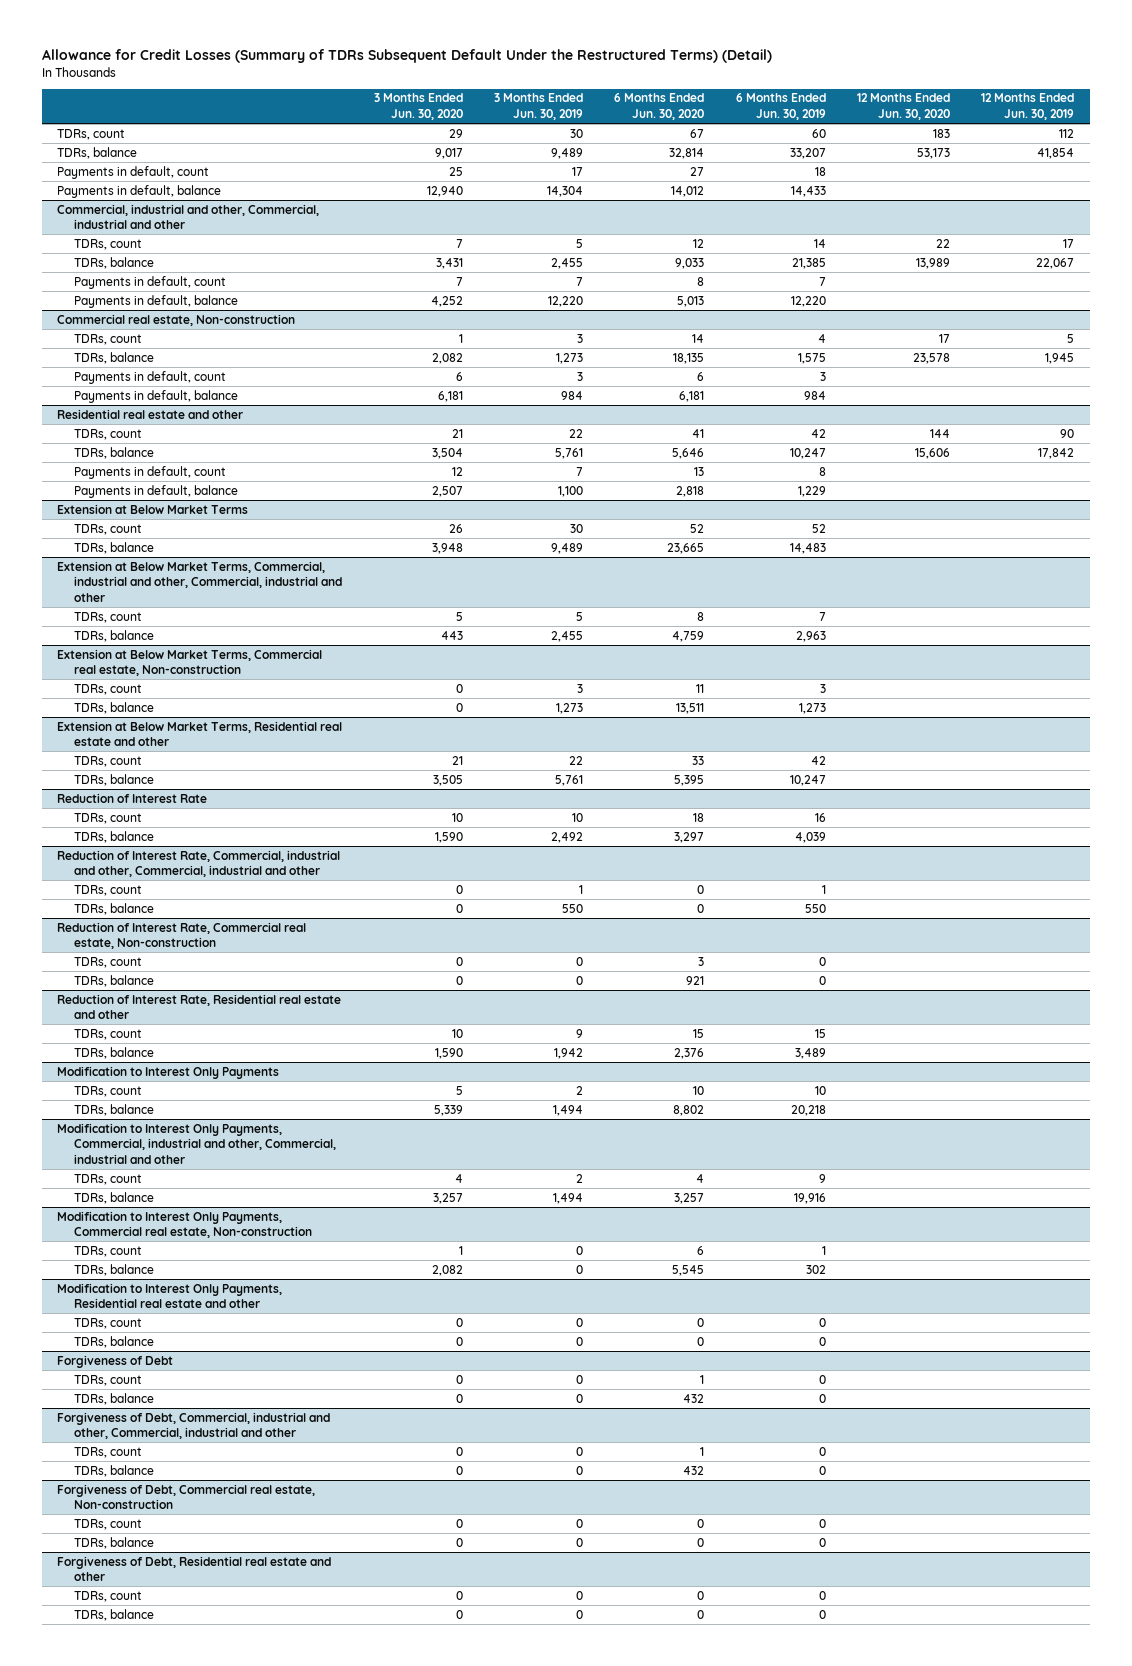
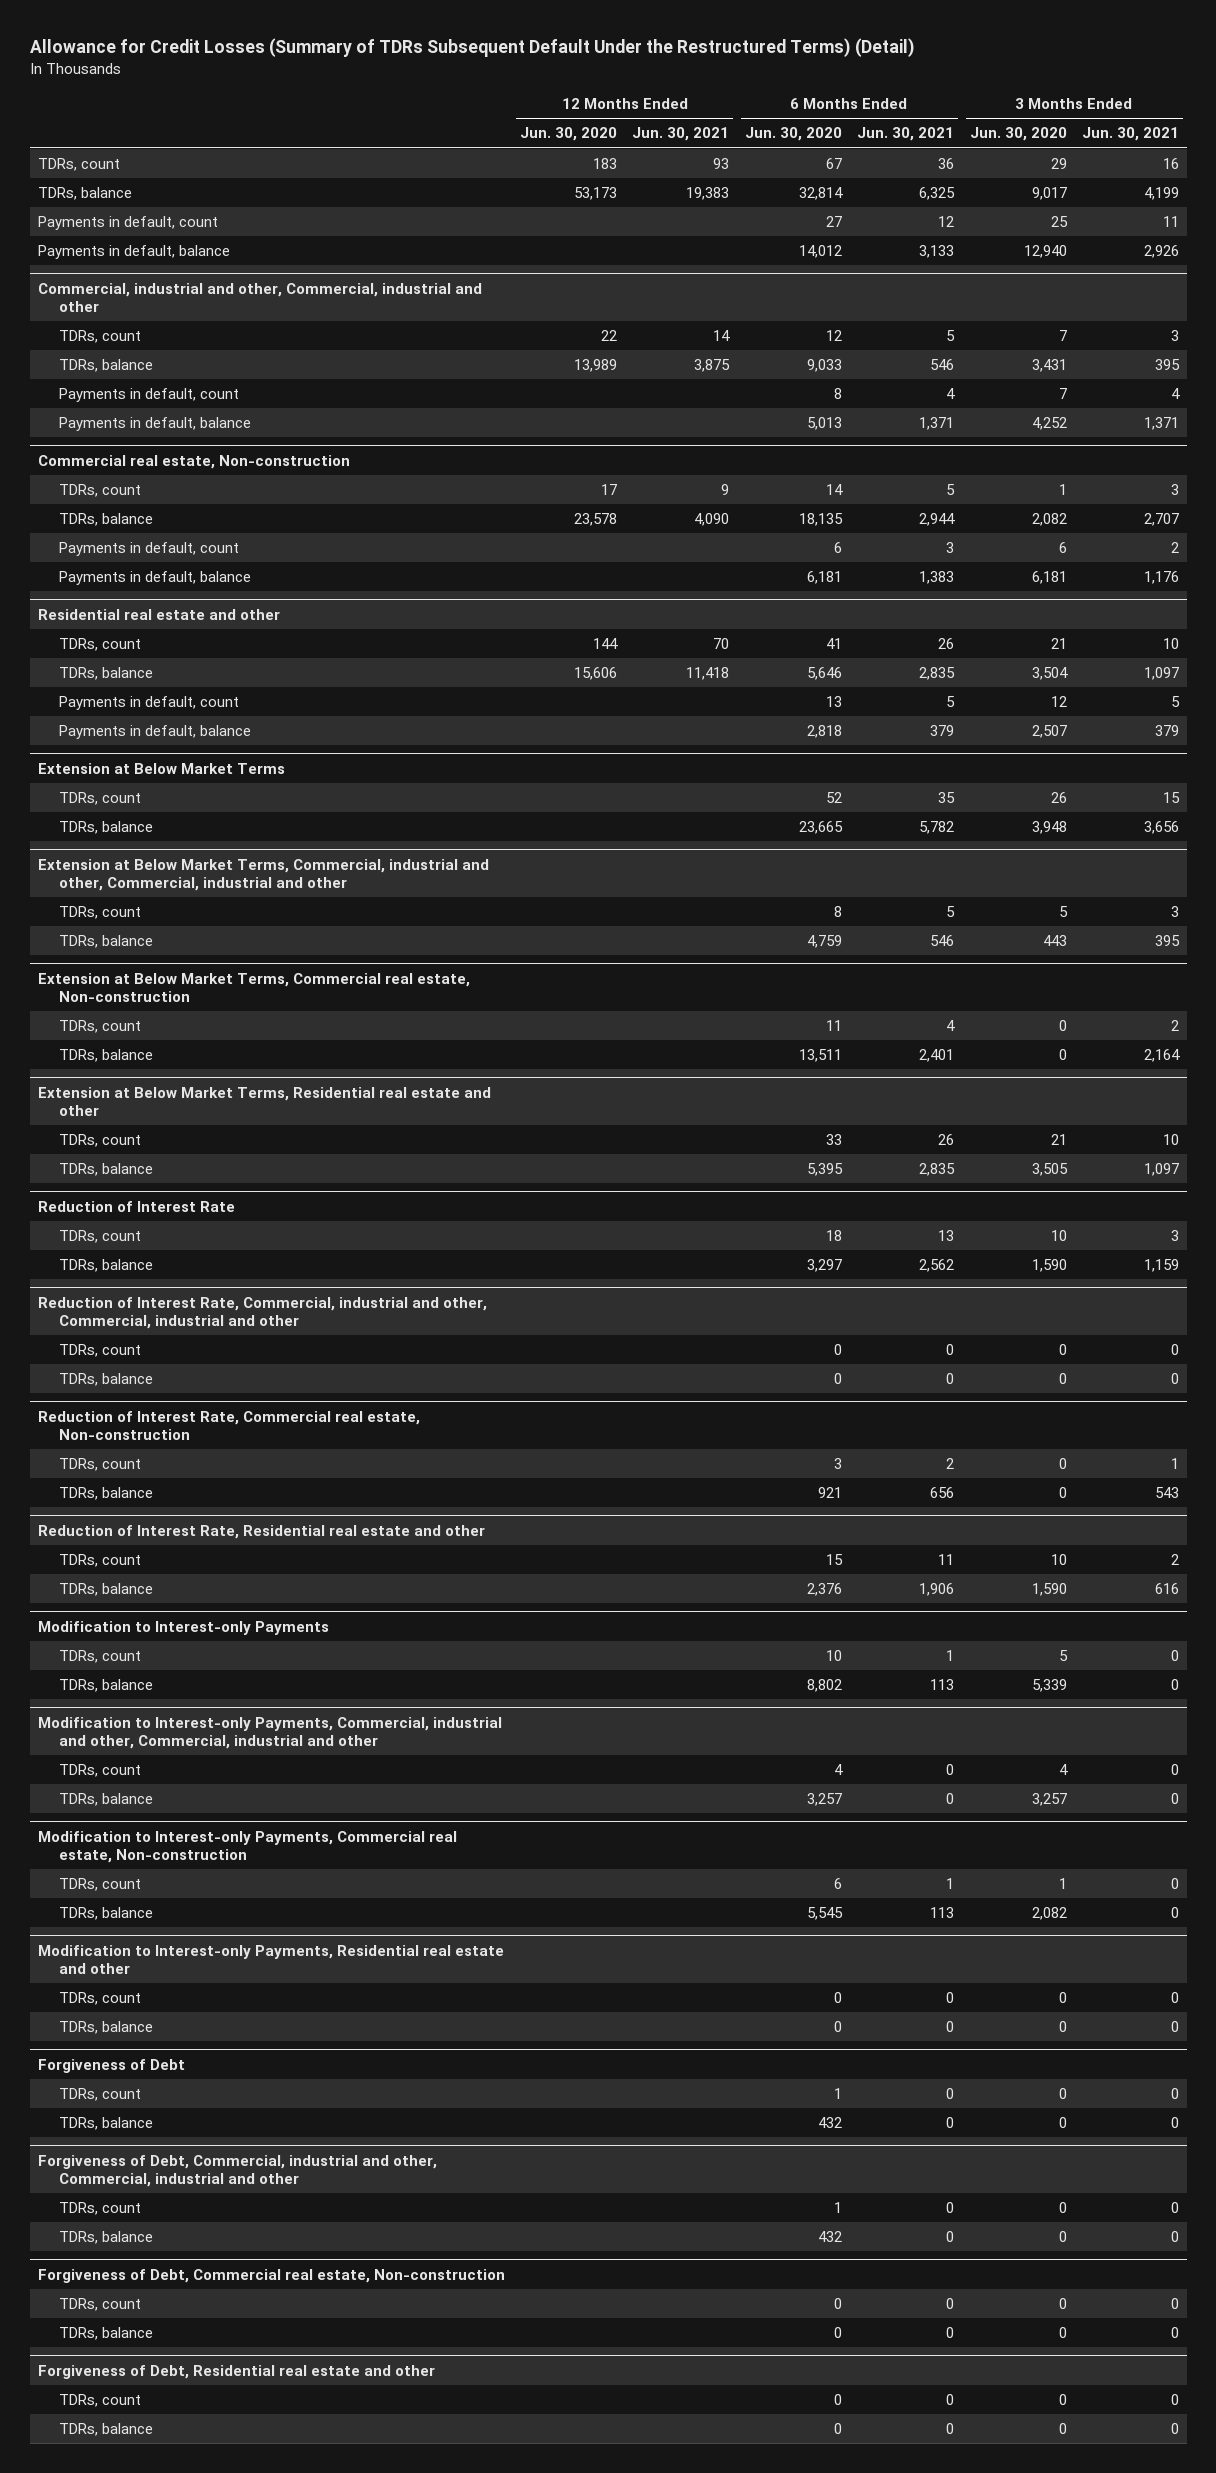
[493,93,583,121] 3 Months Ended Jun. 30, 2019 -> none
[735,93,826,121] 6 Months Ended Jun. 30, 2019 -> none
[981,93,1075,121] 12 Months Ended Jun. 30, 2019 -> none
none -> [632,127,730,142] Jun. 30, 2021
none -> [857,127,955,142] Jun. 30, 2021
none -> [1081,127,1179,142] Jun. 30, 2021
[57,1065,280,1079] Modification to Interest Only Payments -> [37,1621,329,1636] Modification to Interest-only Payments
[57,1122,337,1164] Modification to Interest Only Payments, Commercial, industrial and other, Commercial, industrial and other -> [37,1717,502,1750] Modification to Interest-only Payments, Commercial, industrial and other, Commercial, industrial and other
[57,1210,313,1239] Modification to Interest Only Payments, Commercial real estate, Non-construction -> [37,1831,457,1864] Modification to Interest-only Payments, Commercial real estate, Non-construction
[57,1282,283,1309] Modification to Interest Only Payments, Residential real estate and other -> [37,1945,504,1975] Modification to Interest-only Payments, Residential real estate and other

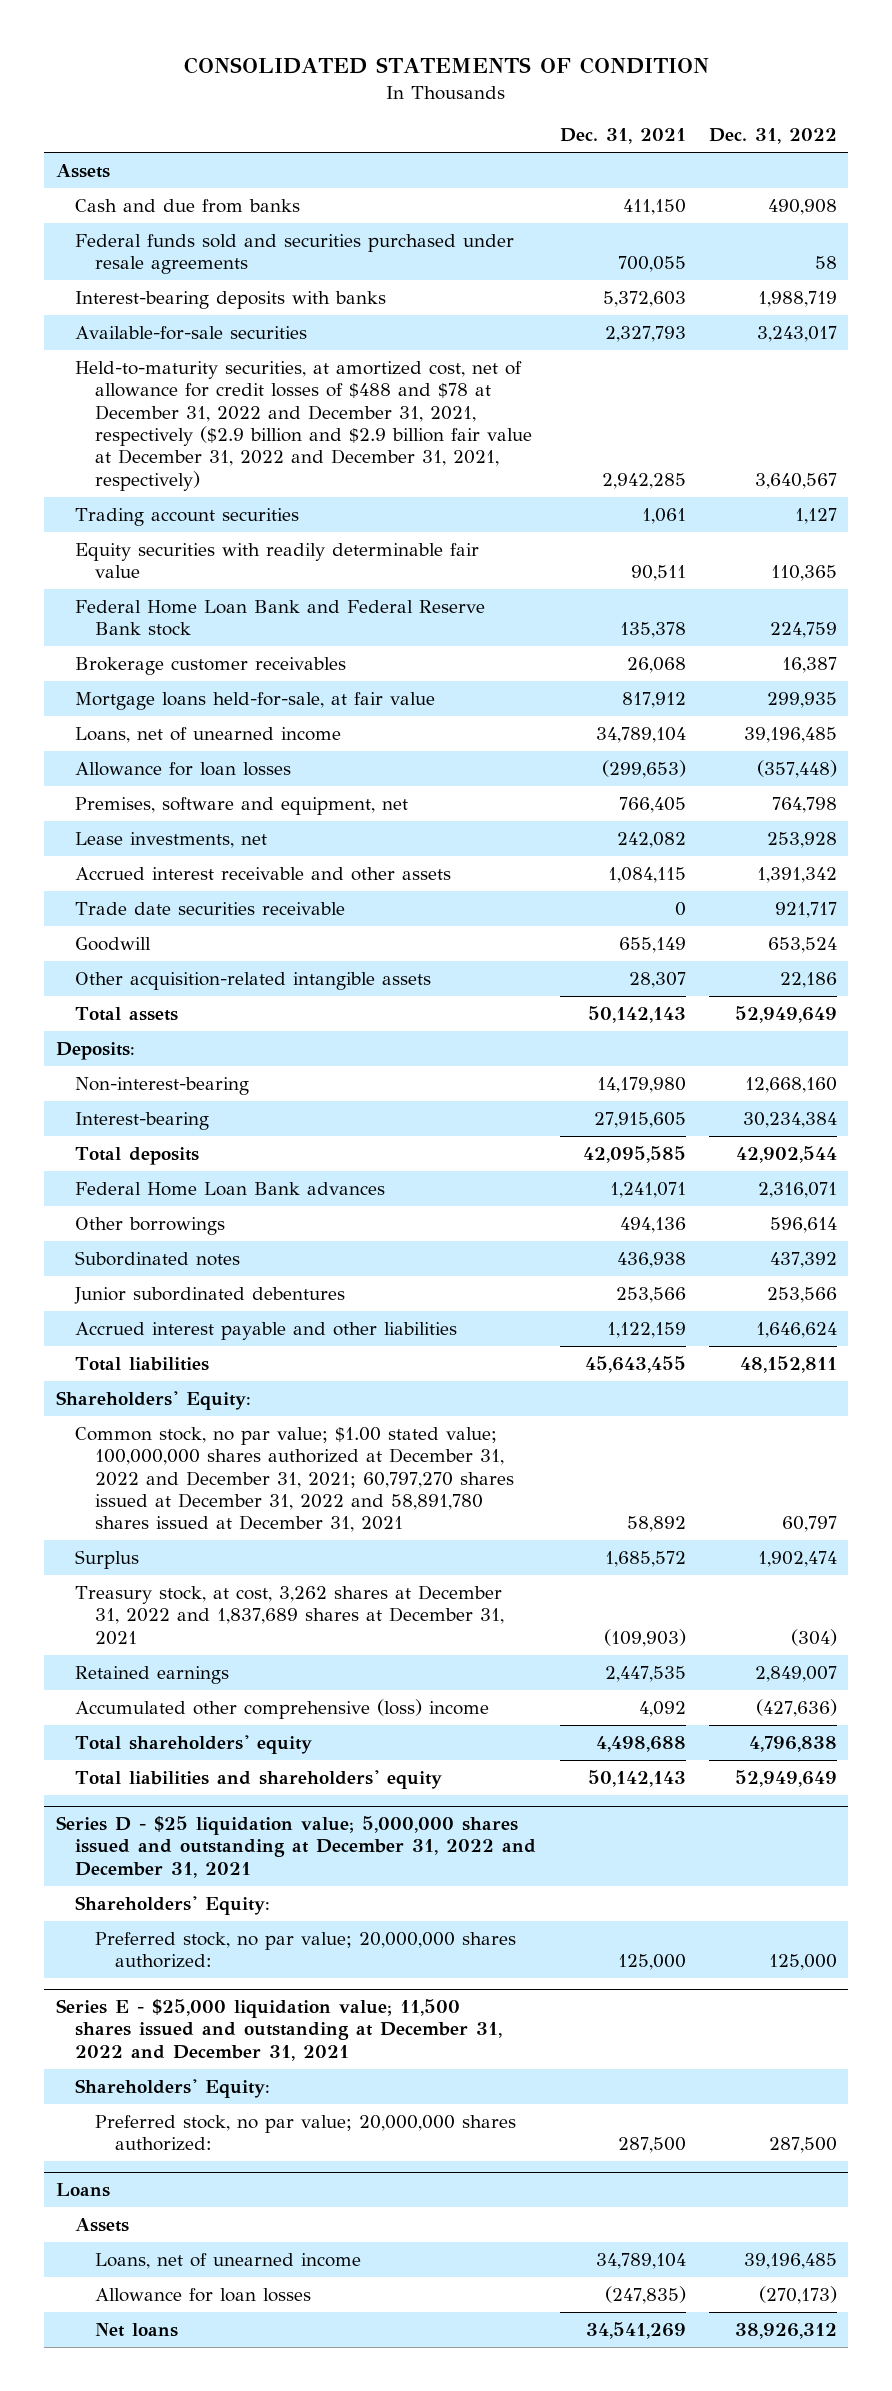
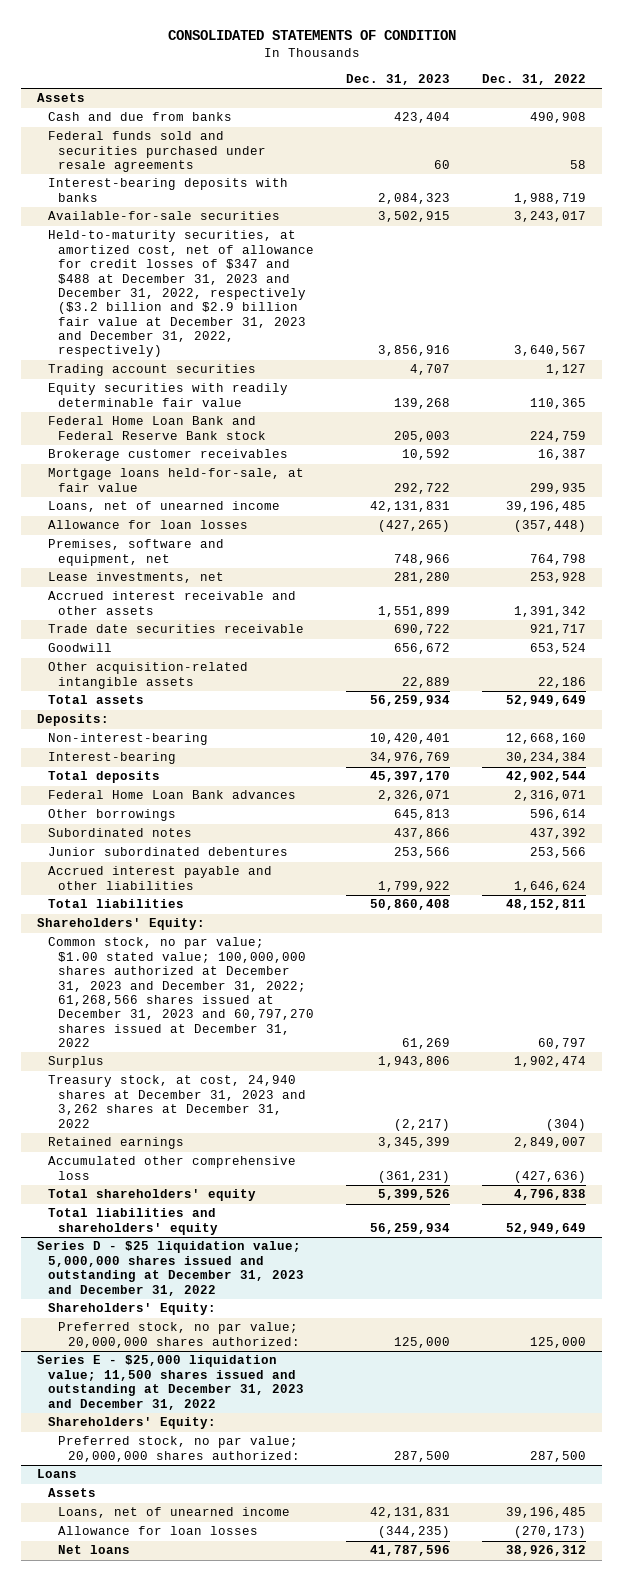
[559,128,686,145] Dec. 31, 2021 -> none
none -> [346,73,451,85] Dec. 31, 2023
[75,360,533,491] Held-to-maturity securities, at amortized cost, net of allowance for credit losses of $488 and $78 at December 31, 2022 and December 31, 2021, respectively ($2.9 billion and $2.9 billion fair value at December 31, 2022 and December 31, 2021, respectively) -> [47,230,314,358] Held-to-maturity securities, at amortized cost, net of allowance for credit losses of $347 and $488 at December 31, 2023 and December 31, 2022, respectively ($3.2 billion and $2.9 billion fair value at December 31, 2023 and December 31, 2022, respectively)
[75,1426,515,1533] Common stock, no par value; $1.00 stated value; 100,000,000 shares authorized at December 31, 2022 and December 31, 2021; 60,797,270 shares issued at December 31, 2022 and 58,891,780 shares issued at December 31, 2021 -> [47,937,314,1048] Common stock, no par value; $1.00 stated value; 100,000,000 shares authorized at December 31, 2023 and December 31, 2022; 61,268,566 shares issued at December 31, 2023 and 60,797,270 shares issued at December 31, 2022
[75,1584,505,1645] Treasury stock, at cost, 3,262 shares at December 31, 2022 and 1,837,689 shares at December 31, 2021 -> [47,1075,306,1128] Treasury stock, at cost, 24,940 shares at December 31, 2023 and 3,262 shares at December 31, 2022
[75,1698,490,1719] Accumulated other comprehensive (loss) income -> [47,1156,296,1180] Accumulated other comprehensive loss
[55,1816,537,1878] Series D - $25 liquidation value; 5,000,000 shares issued and outstanding at December 31, 2022 and December 31, 2021 -> [37,1241,304,1296] Series D - $25 liquidation value; 5,000,000 shares issued and outstanding at December 31, 2023 and December 31, 2022
[55,1999,503,2061] Series E - $25,000 liquidation value; 11,500 shares issued and outstanding at December 31, 2022 and December 31, 2021 -> [37,1355,304,1410] Series E - $25,000 liquidation value; 11,500 shares issued and outstanding at December 31, 2023 and December 31, 2022

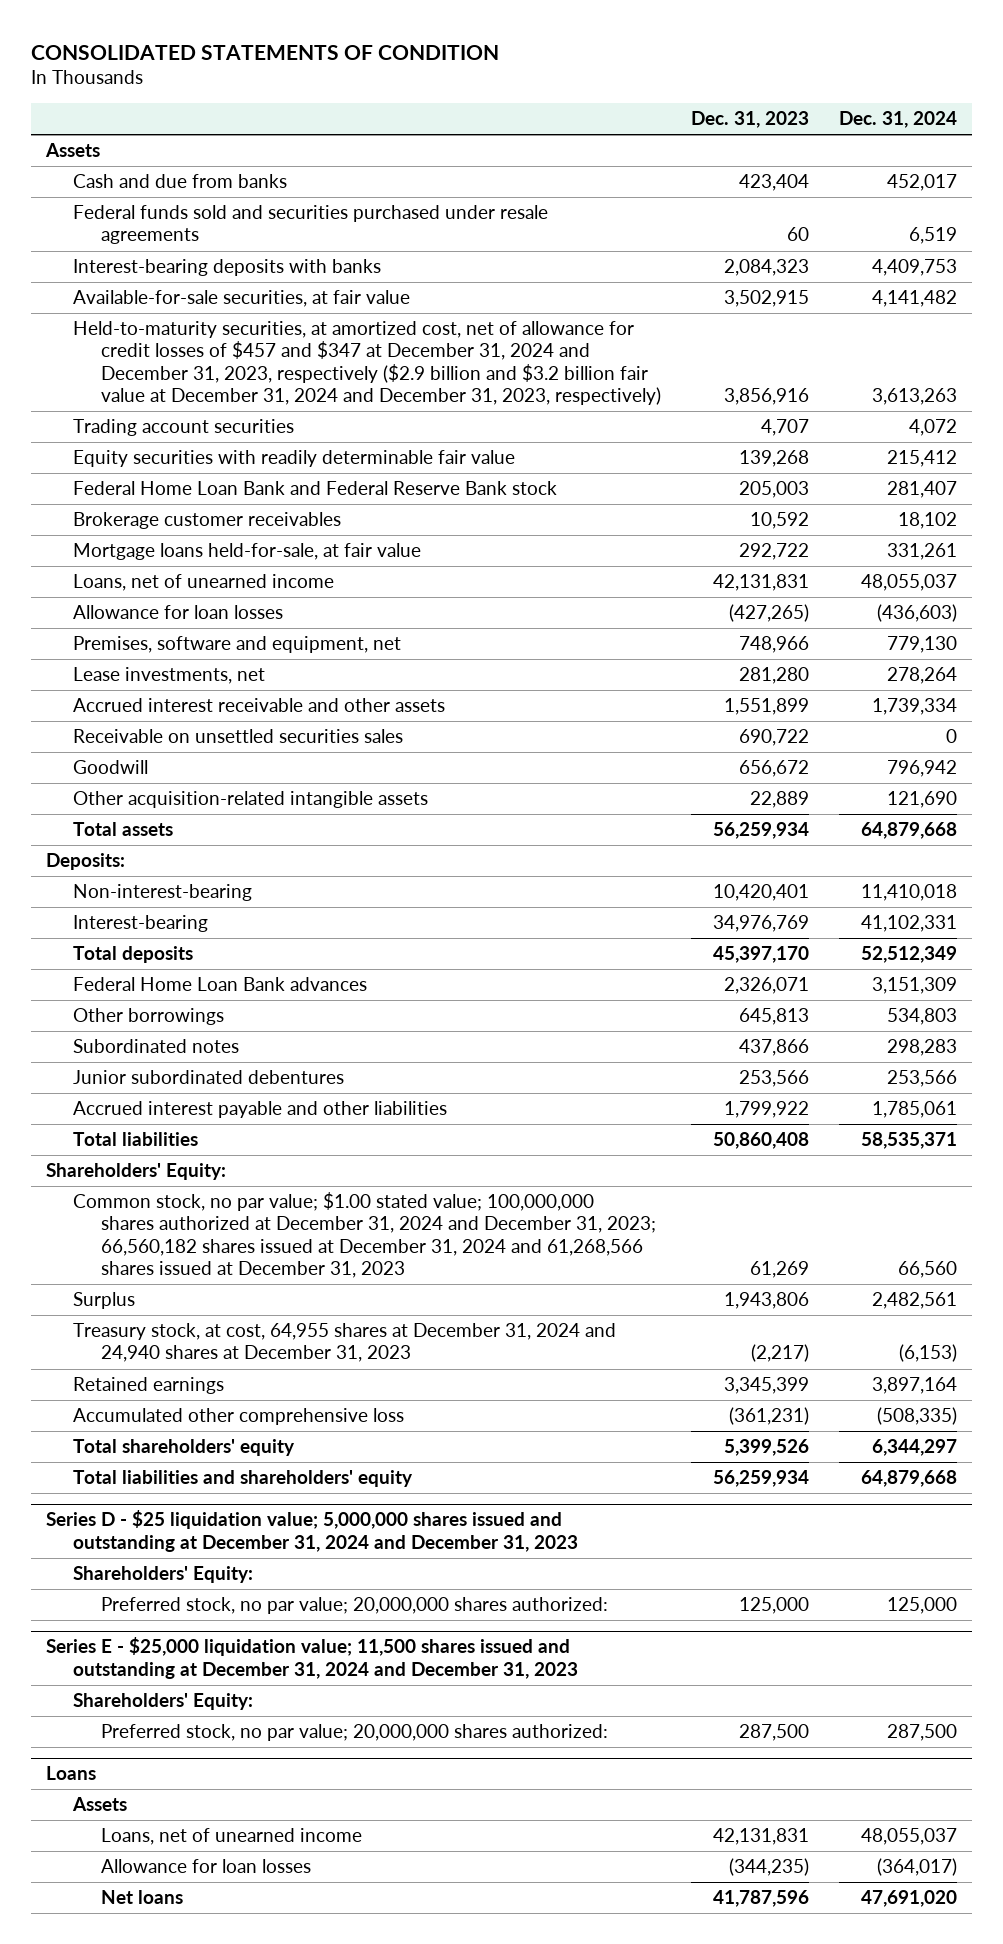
[482,73,587,85] Dec. 31, 2022 -> none
none -> [839,111,958,129] Dec. 31, 2024
[47,211,280,221] Available-for-sale securities -> [73,290,411,308] Available-for-sale securities, at fair value
[47,230,314,358] Held-to-maturity securities, at amortized cost, net of allowance for credit losses of $347 and $488 at December 31, 2023 and December 31, 2022, respectively ($3.2 billion and $2.9 billion fair value at December 31, 2023 and December 31, 2022, respectively) -> [73,321,661,405] Held-to-maturity securities, at amortized cost, net of allowance for credit losses of $457 and $347 at December 31, 2024 and December 31, 2023, respectively ($2.9 billion and $3.2 billion fair value at December 31, 2024 and December 31, 2023, respectively)
[47,624,304,634] Trade date securities receivable -> [73,729,404,744] Receivable on unsettled securities sales
[47,937,314,1048] Common stock, no par value; $1.00 stated value; 100,000,000 shares authorized at December 31, 2023 and December 31, 2022; 61,268,566 shares issued at December 31, 2023 and 60,797,270 shares issued at December 31, 2022 -> [73,1192,656,1278] Common stock, no par value; $1.00 stated value; 100,000,000 shares authorized at December 31, 2024 and December 31, 2023; 66,560,182 shares issued at December 31, 2024 and 61,268,566 shares issued at December 31, 2023
[47,1075,306,1128] Treasury stock, at cost, 24,940 shares at December 31, 2023 and 3,262 shares at December 31, 2022 -> [73,1323,617,1363] Treasury stock, at cost, 64,955 shares at December 31, 2024 and 24,940 shares at December 31, 2023
[37,1241,304,1296] Series D - $25 liquidation value; 5,000,000 shares issued and outstanding at December 31, 2023 and December 31, 2022 -> [45,1510,579,1552] Series D - $25 liquidation value; 5,000,000 shares issued and outstanding at December 31, 2024 and December 31, 2023
[37,1355,304,1410] Series E - $25,000 liquidation value; 11,500 shares issued and outstanding at December 31, 2023 and December 31, 2022 -> [45,1637,579,1679] Series E - $25,000 liquidation value; 11,500 shares issued and outstanding at December 31, 2024 and December 31, 2023

